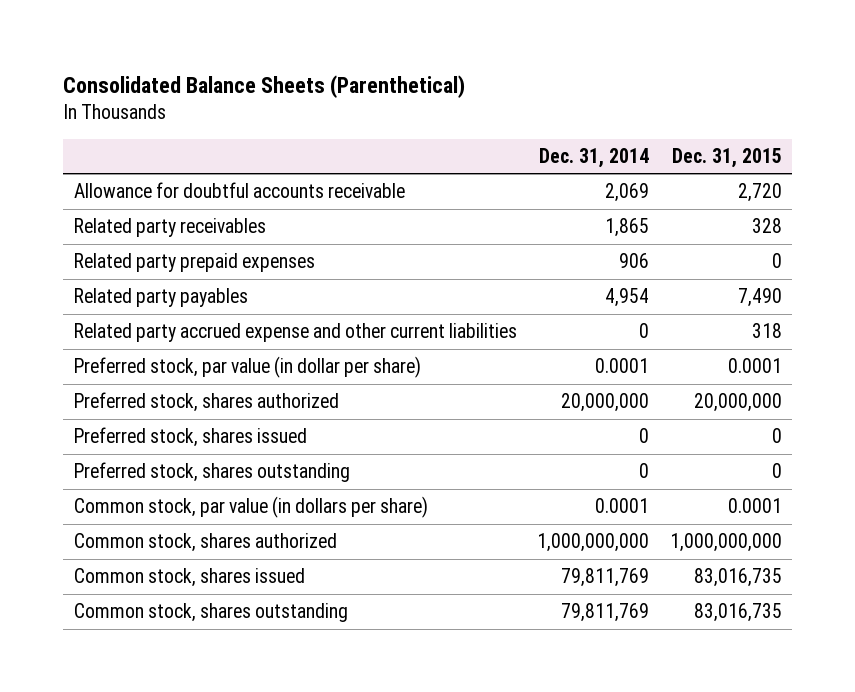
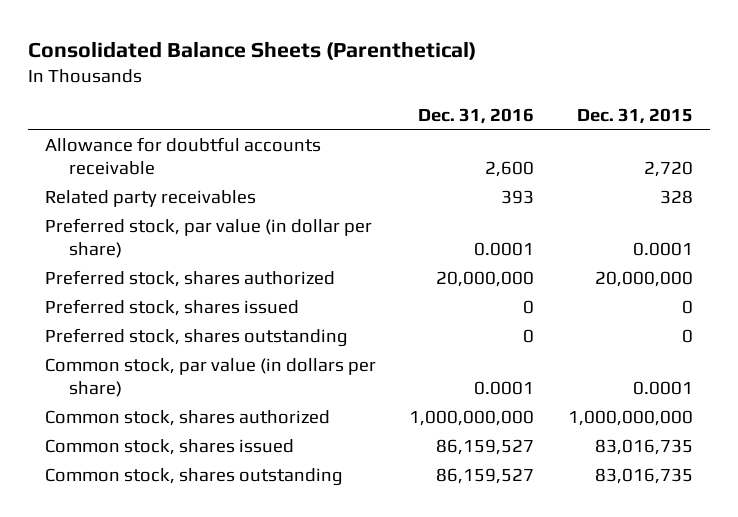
[539,147,650,168] Dec. 31, 2014 -> none
none -> [418,107,535,124] Dec. 31, 2016
[73,253,315,273] Related party prepaid expenses -> none
[73,288,248,308] Related party payables -> none
[73,323,517,343] Related party accrued expense and other current liabilities -> none

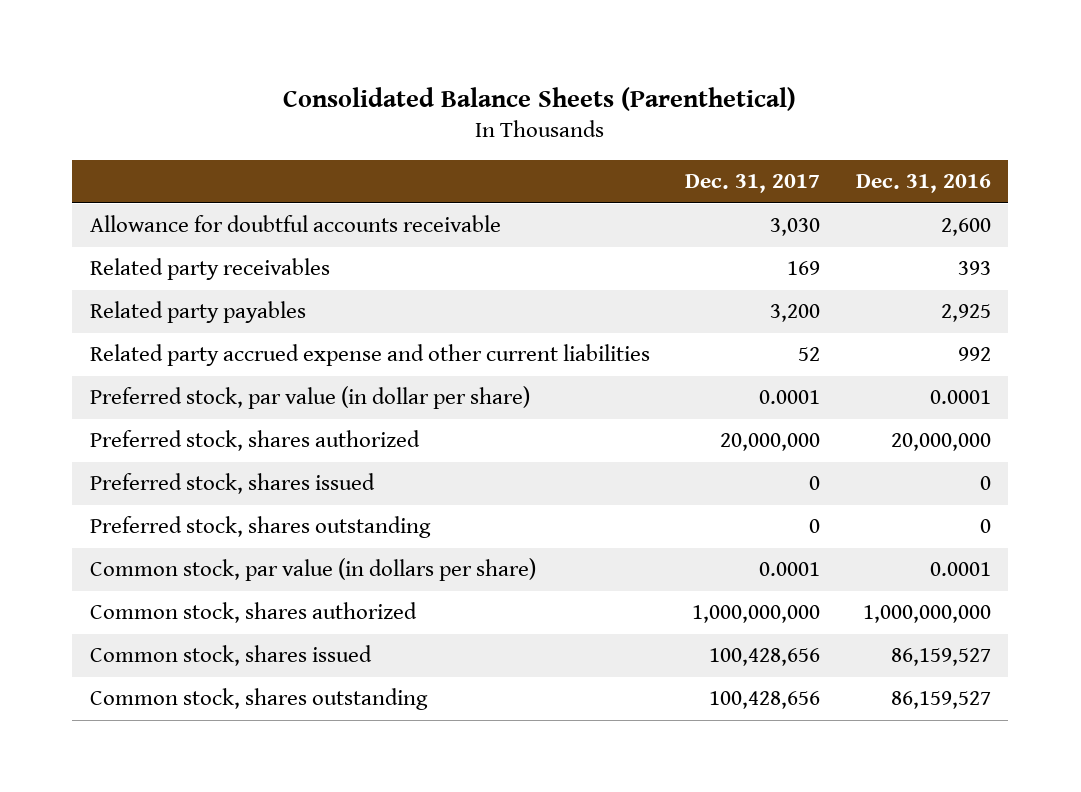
[577,107,694,124] Dec. 31, 2015 -> none
none -> [685,174,821,194] Dec. 31, 2017
none -> [89,301,306,324] Related party payables
none -> [89,344,650,367] Related party accrued expense and other current liabilities

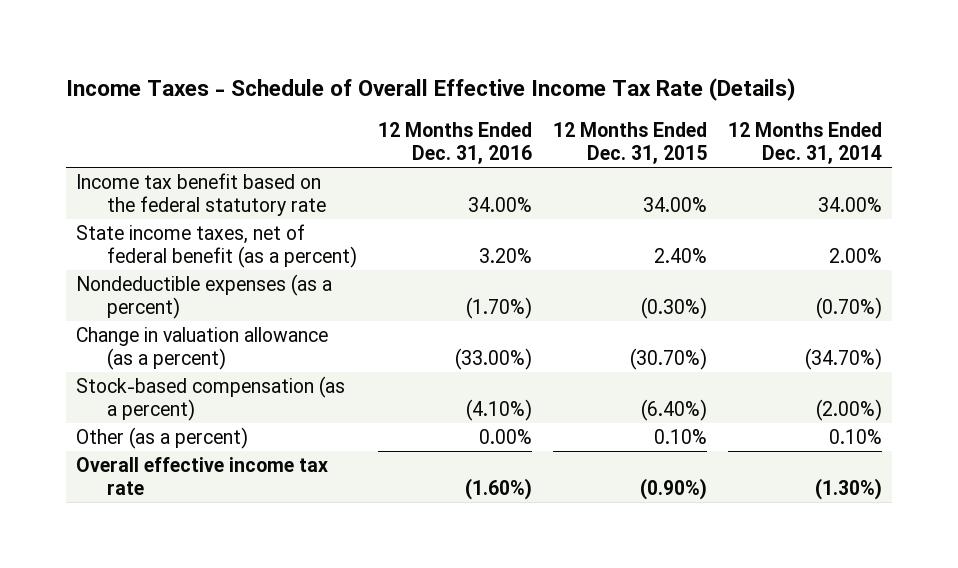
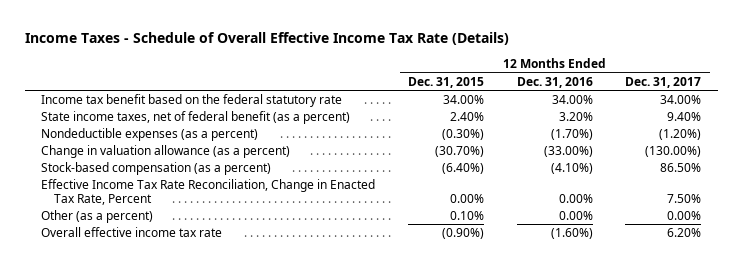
[727,122,882,165] 12 Months Ended Dec. 31, 2014 -> none
none -> [625,76,702,88] Dec. 31, 2017
none -> [41,179,376,205] Effective Income Tax Rate Reconciliation, Change in Enacted Tax Rate, Percent

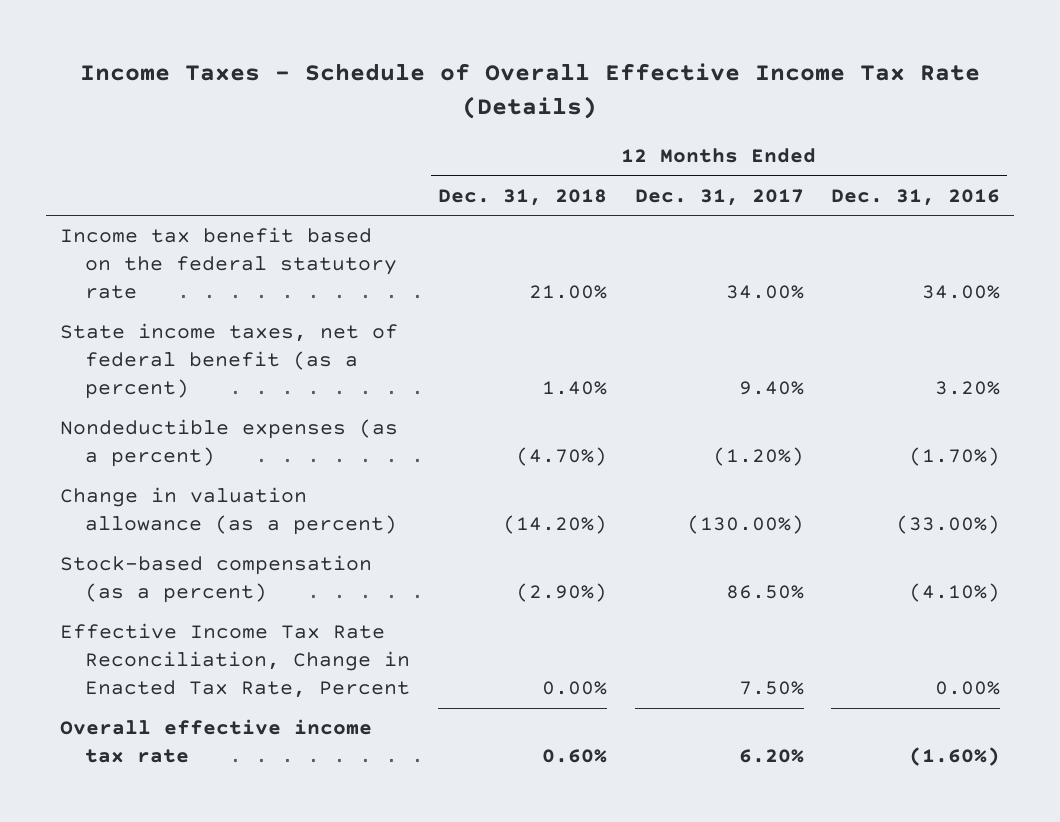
[407,76,484,88] Dec. 31, 2015 -> none
none -> [437,188,607,206] Dec. 31, 2018
[41,210,154,224] Other (as a percent) -> none

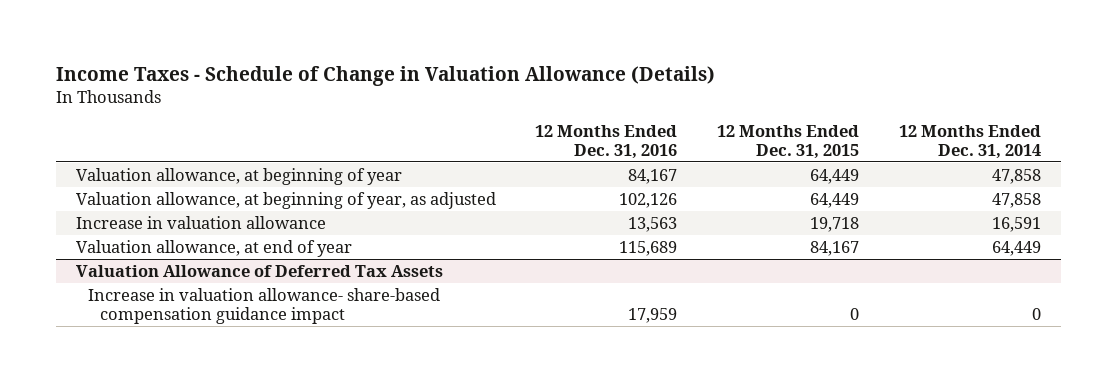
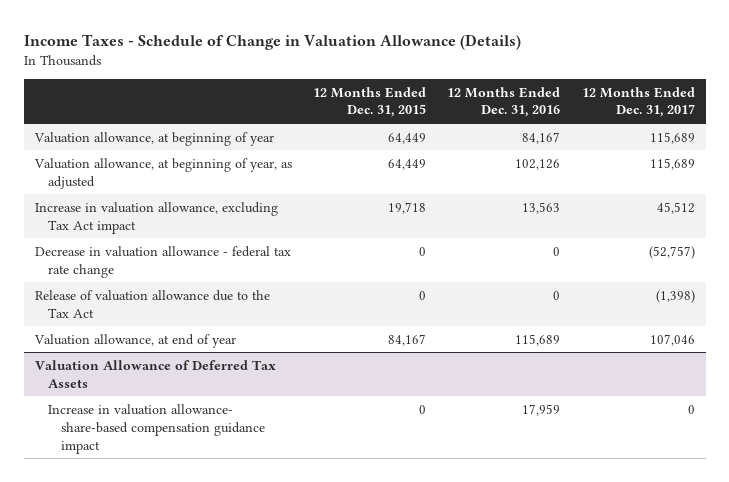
[899,125,1042,160] 12 Months Ended Dec. 31, 2014 -> none
none -> [581,86,695,118] 12 Months Ended Dec. 31, 2017
[75,215,326,229] Increase in valuation allowance -> [34,201,278,234] Increase in valuation allowance, excluding Tax Act impact
none -> [34,245,291,278] Decrease in valuation allowance - federal tax rate change
none -> [34,289,270,318] Release of valuation allowance due to the Tax Act

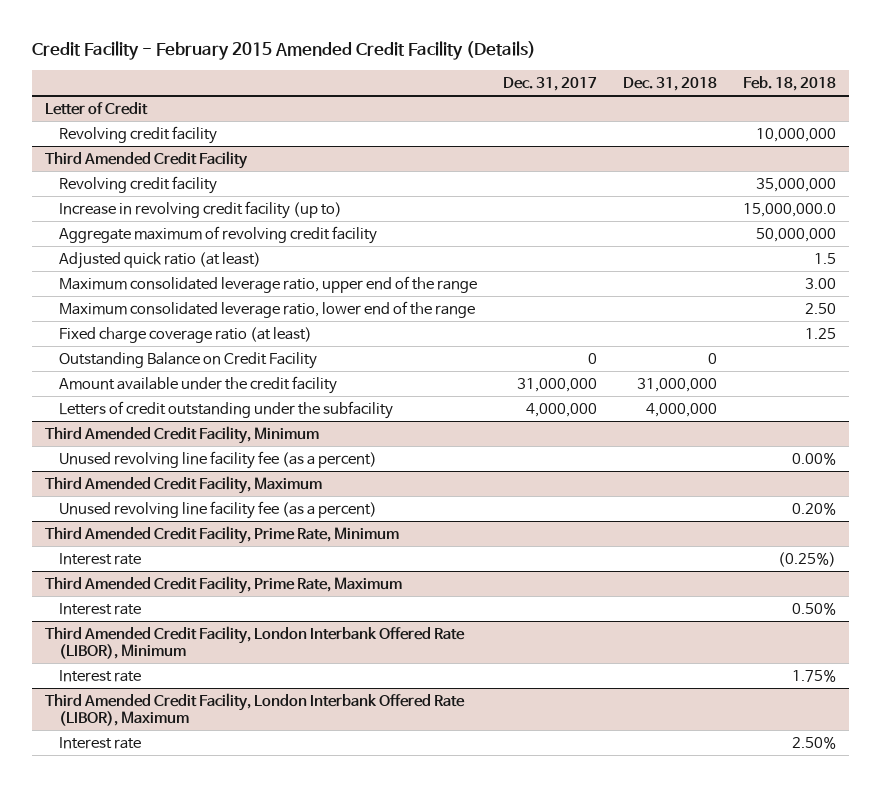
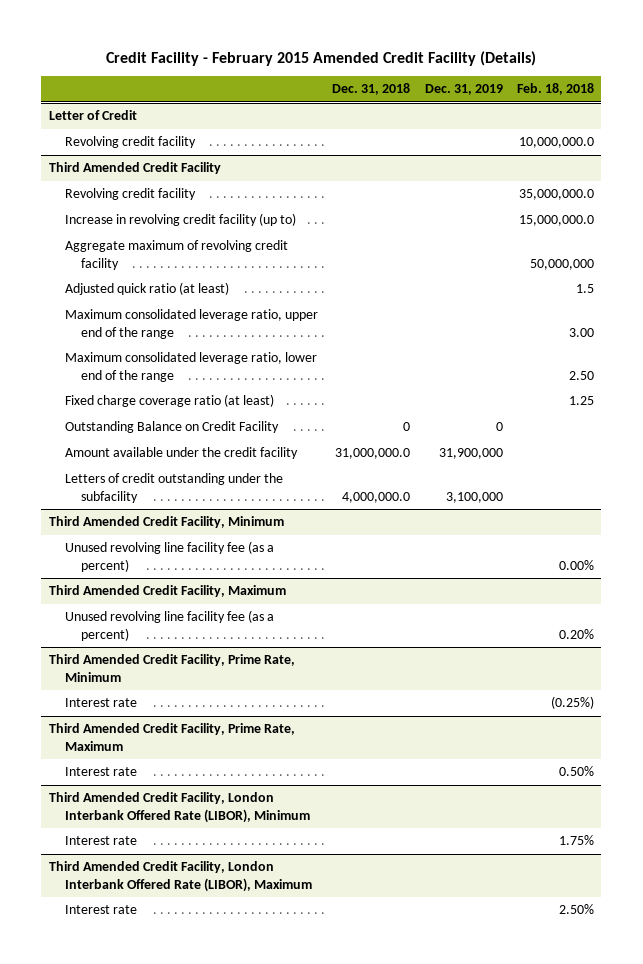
[502,76,597,91] Dec. 31, 2017 -> none
none -> [424,84,503,96] Dec. 31, 2019
[755,127,836,142] 10,000,000 -> [519,137,595,149] 10,000,000.0
[755,177,836,192] 35,000,000 -> [519,189,595,201] 35,000,000.0
[636,377,717,392] 31,000,000 -> [335,448,411,460] 31,000,000.0
[645,402,717,417] 4,000,000 -> [342,491,411,503] 4,000,000.0

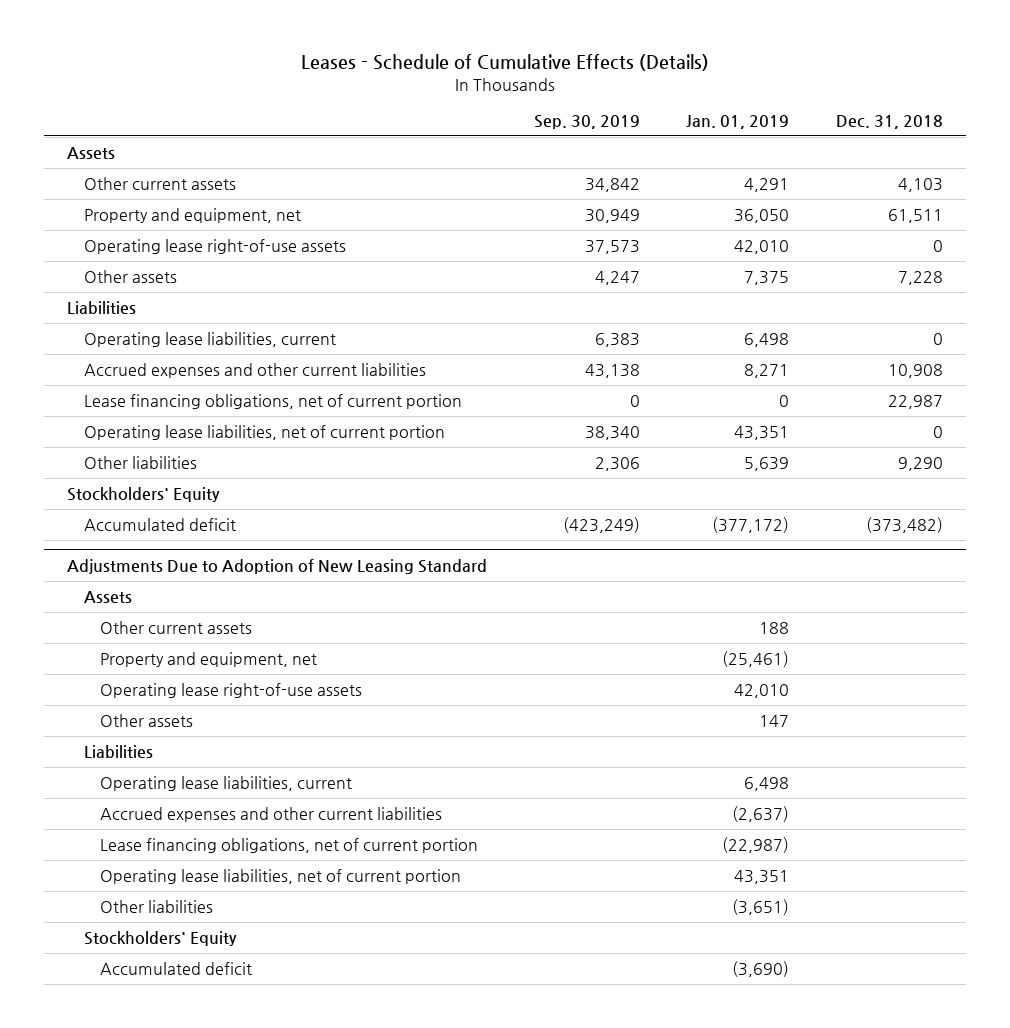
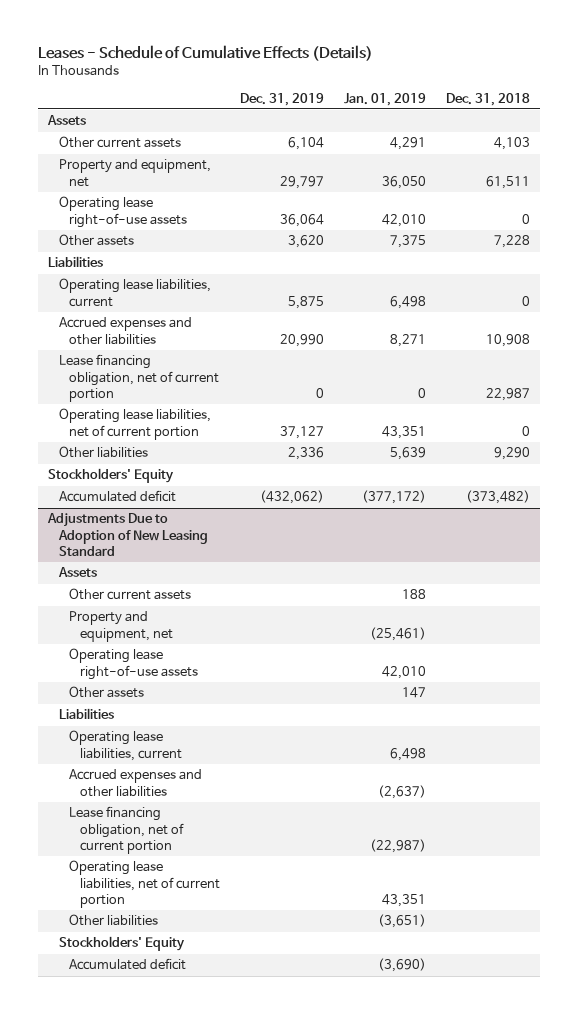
[533,115,640,130] Sep. 30, 2019 -> none
none -> [239,92,324,106] Dec. 31, 2019
[83,362,426,378] Accrued expenses and other current liabilities -> [58,317,192,345] Accrued expenses and other liabilities
[83,393,462,409] Lease financing obligations, net of current portion -> [58,354,220,402] Lease financing obligation, net of current portion
[100,806,443,822] Accrued expenses and other current liabilities -> [69,769,203,797] Accrued expenses and other liabilities
[100,837,479,853] Lease financing obligations, net of current portion -> [69,806,184,854] Lease financing obligation, net of current portion

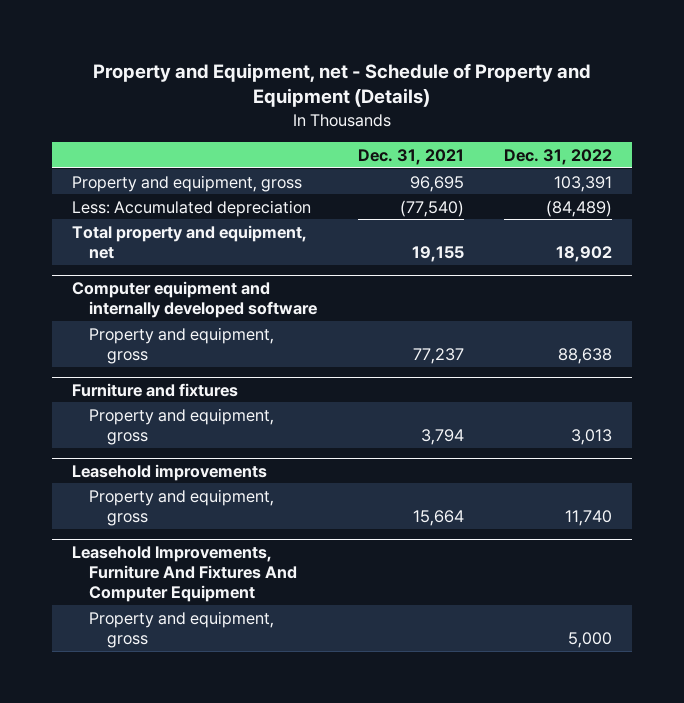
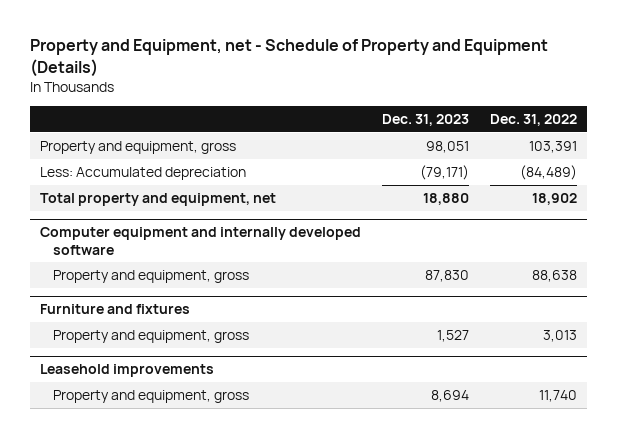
[357,148,464,165] Dec. 31, 2021 -> none
none -> [381,114,469,127] Dec. 31, 2023
[71,545,298,602] Leasehold Improvements, Furniture And Fixtures And Computer Equipment -> none
[89,610,275,648] Property and equipment, gross -> none

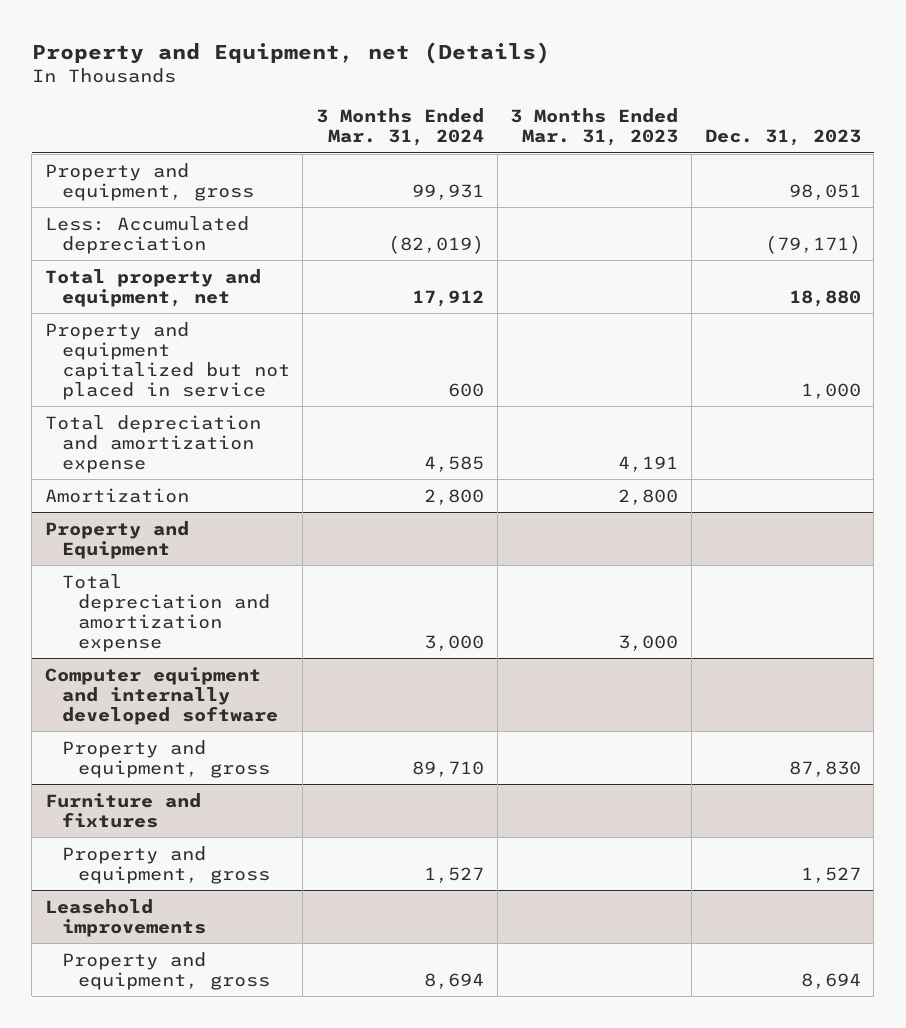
[29,39,548,78] Property and Equipment, net - Schedule of Property and Equipment (Details) -> [31,41,550,64] Property and Equipment, net (Details)
[489,114,577,127] Dec. 31, 2022 -> none
none -> [315,108,484,147] 3 Months Ended Mar. 31, 2024
none -> [510,108,679,147] 3 Months Ended Mar. 31, 2023
none -> [45,321,290,400] Property and equipment capitalized but not placed in service
none -> [45,414,262,473] Total depreciation and amortization expense
none -> [45,487,190,503] Amortization
none -> [45,520,190,559] Property and Equipment
none -> [61,573,271,652] Total depreciation and amortization expense

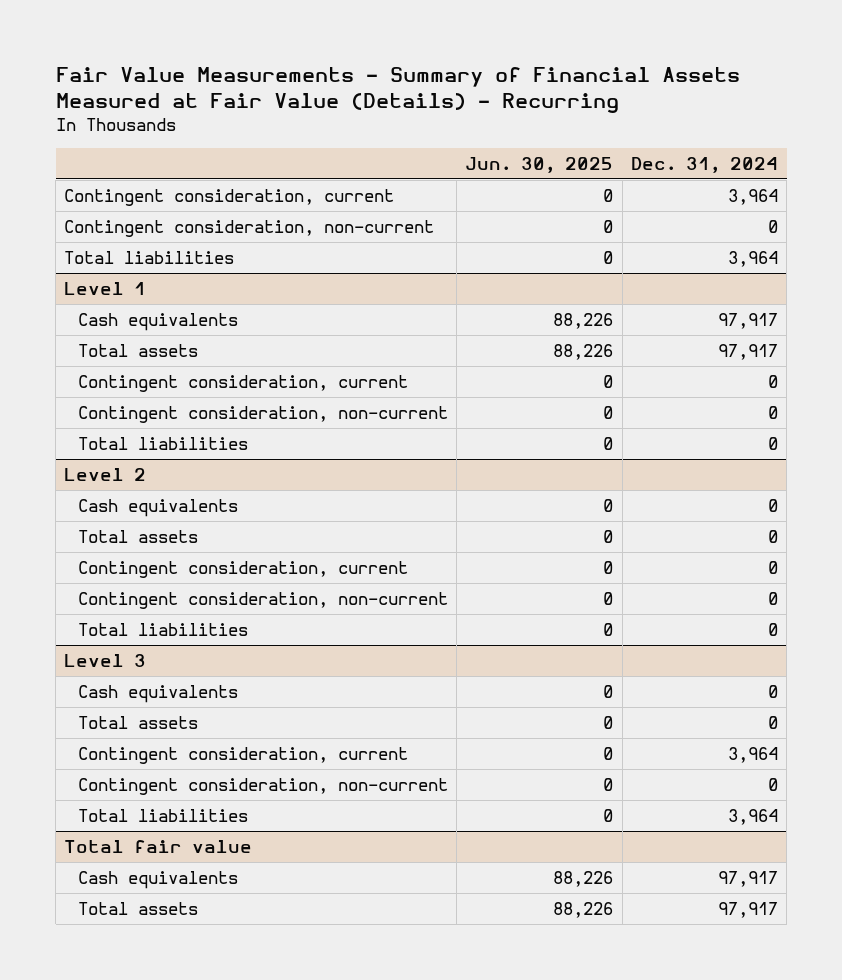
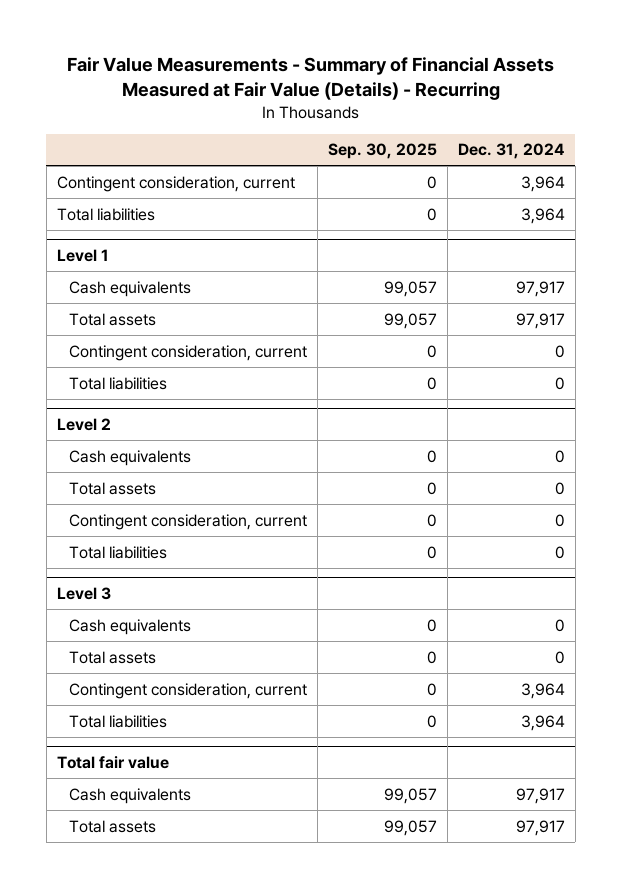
[465,156,614,173] Jun. 30, 2025 -> none
none -> [327,143,437,160] Sep. 30, 2025
[64,219,435,237] Contingent consideration, non-current -> none
[78,405,449,423] Contingent consideration, non-current -> none
[78,591,449,609] Contingent consideration, non-current -> none
[78,777,449,795] Contingent consideration, non-current -> none

